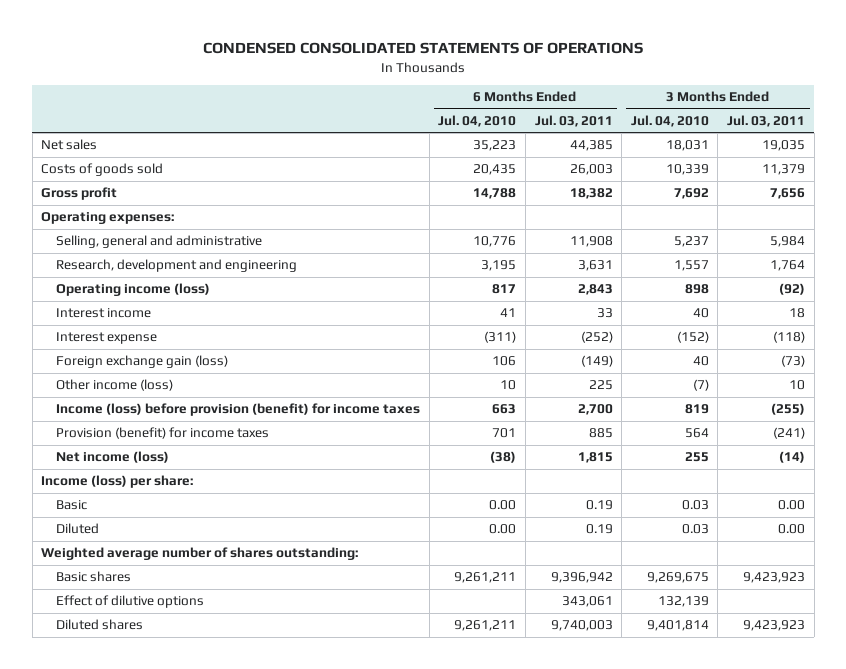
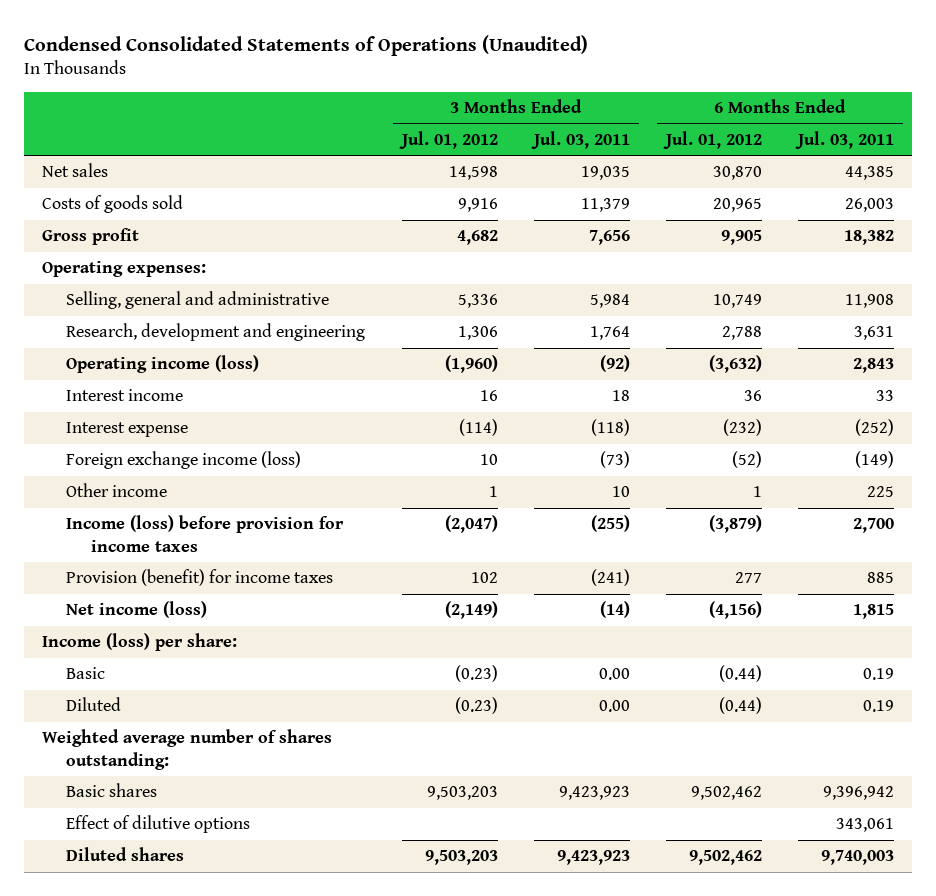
[203,42,644,55] CONDENSED CONSOLIDATED STATEMENTS OF OPERATIONS -> [23,34,588,56] Condensed Consolidated Statements of Operations (Unaudited)
[438,115,517,128] Jul. 04, 2010 -> none
[630,115,709,128] Jul. 04, 2010 -> none
none -> [398,130,498,149] Jul. 01, 2012
none -> [663,130,763,149] Jul. 01, 2012
[56,355,229,369] Foreign exchange gain (loss) -> [66,451,302,470] Foreign exchange income (loss)
[56,379,174,392] Other income (loss) -> [66,483,168,498] Other income
[56,403,421,417] Income (loss) before provision (benefit) for income taxes -> [66,515,345,552] Income (loss) before provision for income taxes

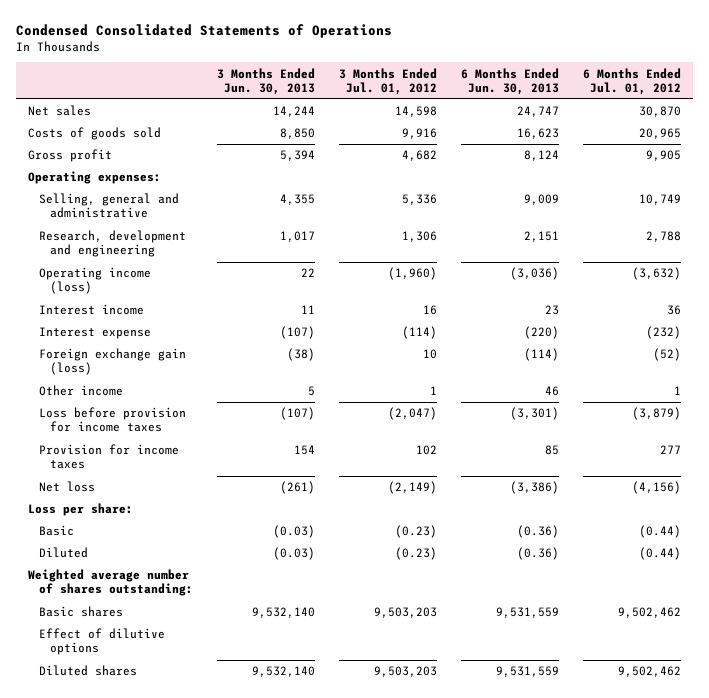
[23,34,588,56] Condensed Consolidated Statements of Operations (Unaudited) -> [16,23,393,38] Condensed Consolidated Statements of Operations
[530,130,630,149] Jul. 03, 2011 -> none
[795,130,895,149] Jul. 03, 2011 -> none
none -> [217,67,316,95] 3 Months Ended Jun. 30, 2013
none -> [461,67,560,95] 6 Months Ended Jun. 30, 2013
[66,451,302,470] Foreign exchange income (loss) -> [39,348,187,376] Foreign exchange gain (loss)
[66,515,345,552] Income (loss) before provision for income taxes -> [39,407,187,433] Loss before provision for income taxes
[66,569,334,587] Provision (benefit) for income taxes -> [39,444,180,470] Provision for income taxes
[66,601,208,619] Net income (loss) -> [39,481,96,493] Net loss
[42,633,238,652] Income (loss) per share: -> [28,503,134,517] Loss per share:

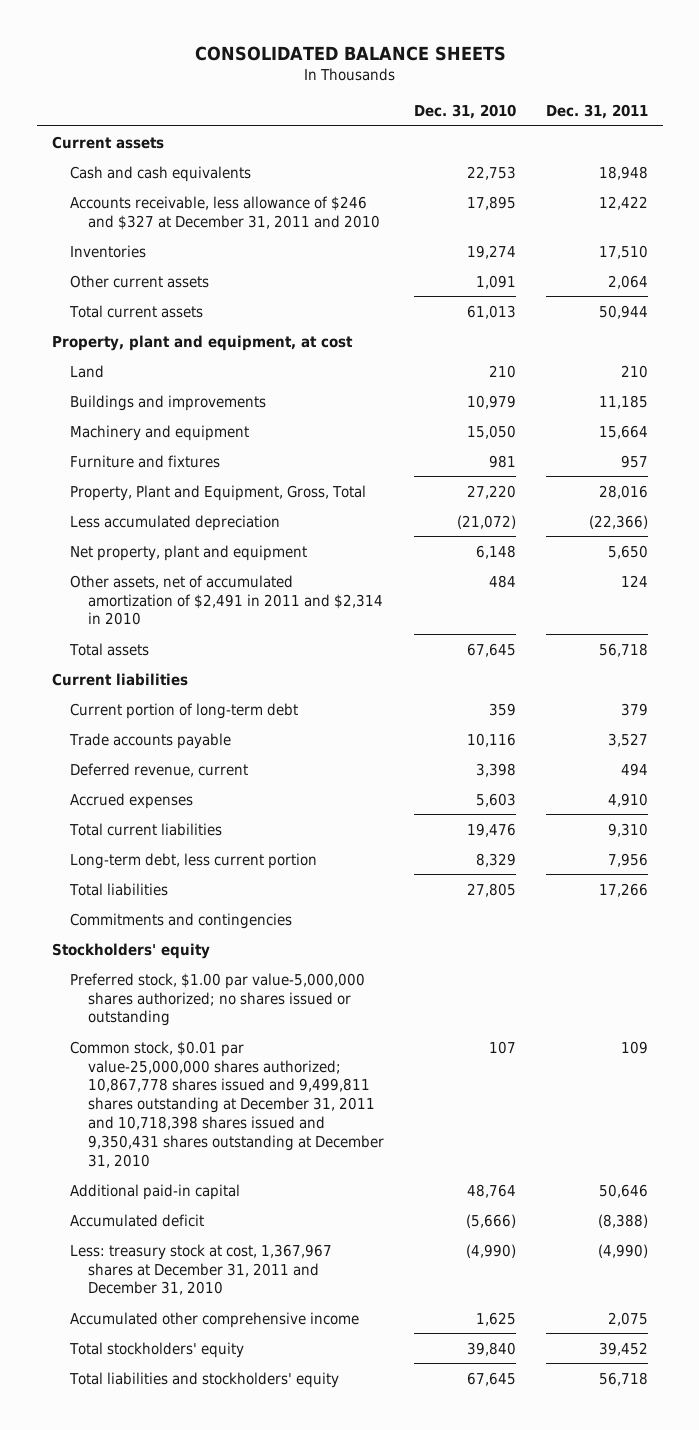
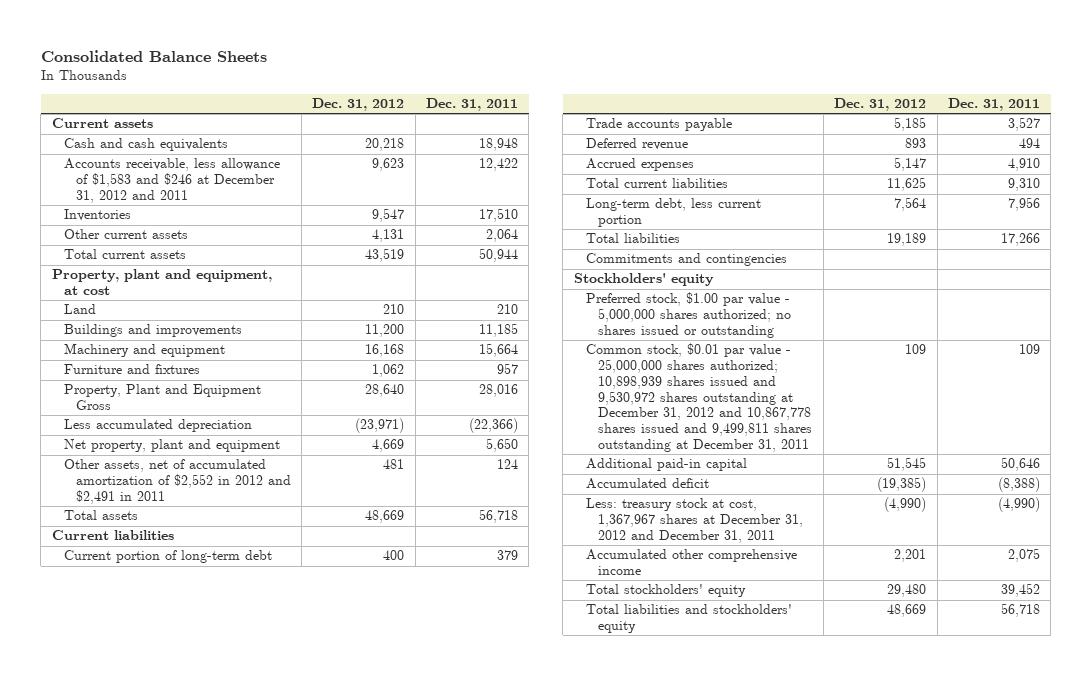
[194,45,506,61] CONSOLIDATED BALANCE SHEETS -> [40,49,267,62] Consolidated Balance Sheets
[413,104,516,120] Dec. 31, 2010 -> none
none -> [312,98,405,112] Dec. 31, 2012
[69,195,380,230] Accounts receivable, less allowance of $246 and $327 at December 31, 2011 and 2010 -> [63,158,280,203] Accounts receivable, less allowance of $1,583 and $246 at December 31, 2012 and 2011
[69,484,366,501] Property, Plant and Equipment, Gross, Total -> [63,384,261,411] Property, Plant and Equipment Gross
[69,574,383,626] Other assets, net of accumulated amortization of $2,491 in 2011 and $2,314 in 2010 -> [63,459,291,504] Other assets, net of accumulated amortization of $2,552 in 2012 and $2,491 in 2011
[69,762,248,777] Deferred revenue, current -> [585,138,688,151] Deferred revenue
[69,972,365,1027] Preferred stock, $1.00 par value-5,000,000 shares authorized; no shares issued or outstanding -> [585,292,791,338] Preferred stock, $1.00 par value - 5,000,000 shares authorized; no shares issued or outstanding
[69,1040,384,1168] Common stock, $0.01 par value-25,000,000 shares authorized; 10,867,778 shares issued and 9,499,811 shares outstanding at December 31, 2011 and 10,718,398 shares issued and 9,350,431 shares outstanding at December 31, 2010 -> [585,343,812,452] Common stock, $0.01 par value - 25,000,000 shares authorized; 10,898,939 shares issued and 9,530,972 shares outstanding at December 31, 2012 and 10,867,778 shares issued and 9,499,811 shares outstanding at December 31, 2011
[69,1243,332,1296] Less: treasury stock at cost, 1,367,967 shares at December 31, 2011 and December 31, 2010 -> [585,498,803,543] Less: treasury stock at cost, 1,367,967 shares at December 31, 2012 and December 31, 2011

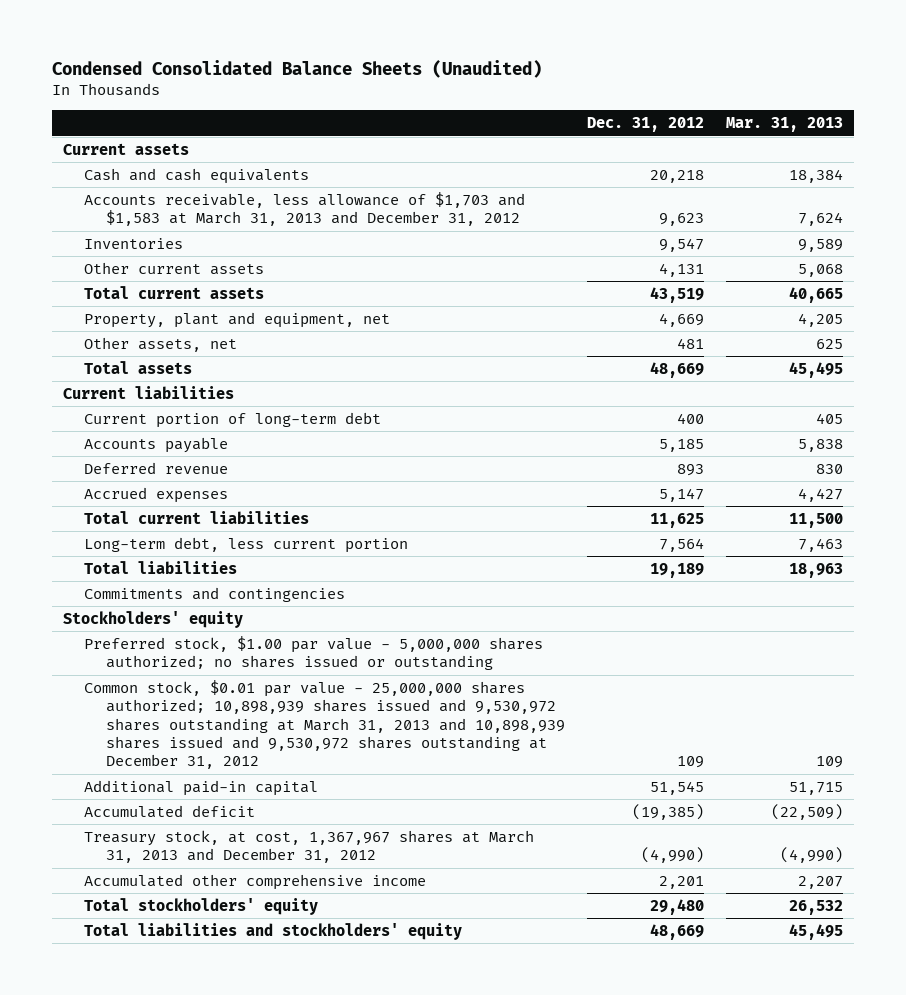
[40,49,267,62] Consolidated Balance Sheets -> [51,60,542,79] Condensed Consolidated Balance Sheets (Unaudited)
[426,98,519,112] Dec. 31, 2011 -> none
none -> [725,117,843,133] Mar. 31, 2013
[63,158,280,203] Accounts receivable, less allowance of $1,583 and $246 at December 31, 2012 and 2011 -> [84,191,526,227] Accounts receivable, less allowance of $1,703 and $1,583 at March 31, 2013 and December 31, 2012
[51,269,272,296] Property, plant and equipment, at cost -> none
[63,304,96,315] Land -> none
[63,324,242,338] Buildings and improvements -> none
[63,343,225,358] Machinery and equipment -> none
[63,364,200,375] Furniture and fixtures -> none
[63,384,261,411] Property, Plant and Equipment Gross -> none
[63,419,252,433] Less accumulated depreciation -> none
[63,439,280,453] Net property, plant and equipment -> [84,311,391,328] Property, plant and equipment, net
[63,459,291,504] Other assets, net of accumulated amortization of $2,552 in 2012 and $2,491 in 2011 -> [84,336,238,352] Other assets, net
[585,118,732,132] Trade accounts payable -> [84,436,229,453] Accounts payable
[585,343,812,452] Common stock, $0.01 par value - 25,000,000 shares authorized; 10,898,939 shares issued and 9,530,972 shares outstanding at December 31, 2012 and 10,867,778 shares issued and 9,499,811 shares outstanding at December 31, 2011 -> [84,679,566,770] Common stock, $0.01 par value - 25,000,000 shares authorized; 10,898,939 shares issued and 9,530,972 shares outstanding at March 31, 2013 and 10,898,939 shares issued and 9,530,972 shares outstanding at December 31, 2012
[585,498,803,543] Less: treasury stock at cost, 1,367,967 shares at December 31, 2012 and December 31, 2011 -> [84,829,535,864] Treasury stock, at cost, 1,367,967 shares at March 31, 2013 and December 31, 2012

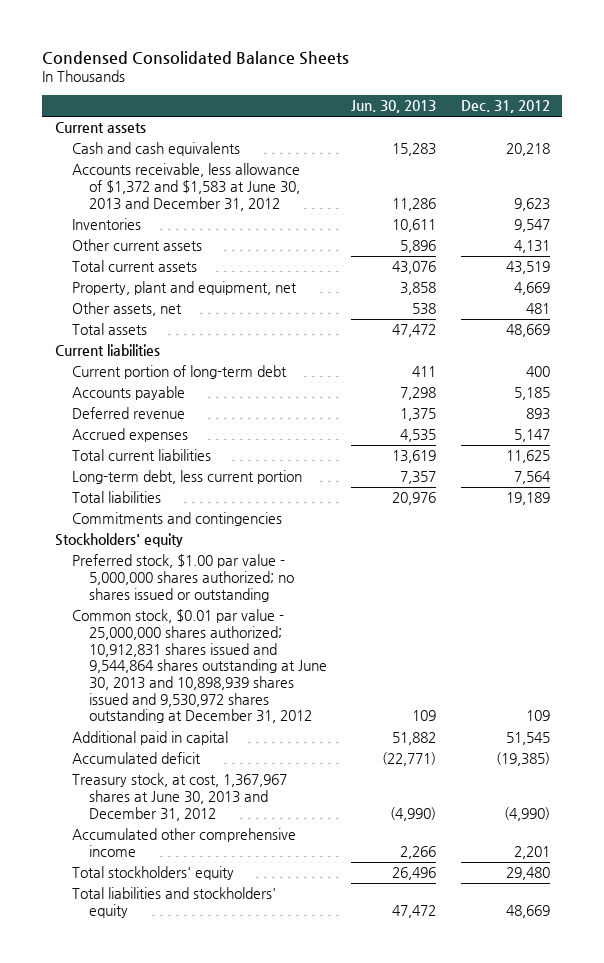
[51,60,542,79] Condensed Consolidated Balance Sheets (Unaudited) -> [42,51,350,66] Condensed Consolidated Balance Sheets
[725,117,843,133] Mar. 31, 2013 -> none
none -> [351,100,437,114] Jun. 30, 2013
[84,191,526,227] Accounts receivable, less allowance of $1,703 and $1,583 at March 31, 2013 and December 31, 2012 -> [71,163,300,211] Accounts receivable, less allowance of $1,372 and $1,583 at June 30, 2013 and December 31, 2012
[84,679,566,770] Common stock, $0.01 par value - 25,000,000 shares authorized; 10,898,939 shares issued and 9,530,972 shares outstanding at March 31, 2013 and 10,898,939 shares issued and 9,530,972 shares outstanding at December 31, 2012 -> [71,609,327,724] Common stock, $0.01 par value - 25,000,000 shares authorized; 10,912,831 shares issued and 9,544,864 shares outstanding at June 30, 2013 and 10,898,939 shares issued and 9,530,972 shares outstanding at December 31, 2012
[84,779,319,796] Additional paid-in capital -> [71,731,228,746] Additional paid in capital
[84,829,535,864] Treasury stock, at cost, 1,367,967 shares at March 31, 2013 and December 31, 2012 -> [71,773,287,821] Treasury stock, at cost, 1,367,967 shares at June 30, 2013 and December 31, 2012

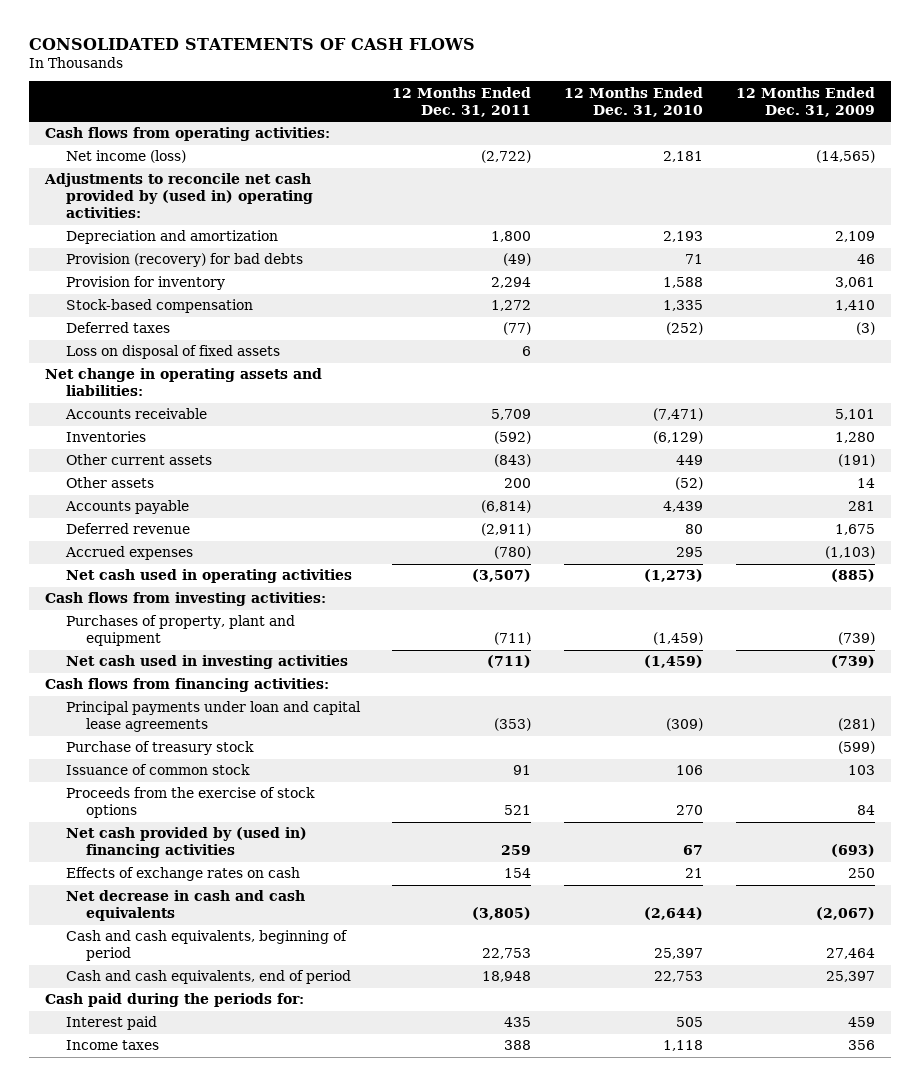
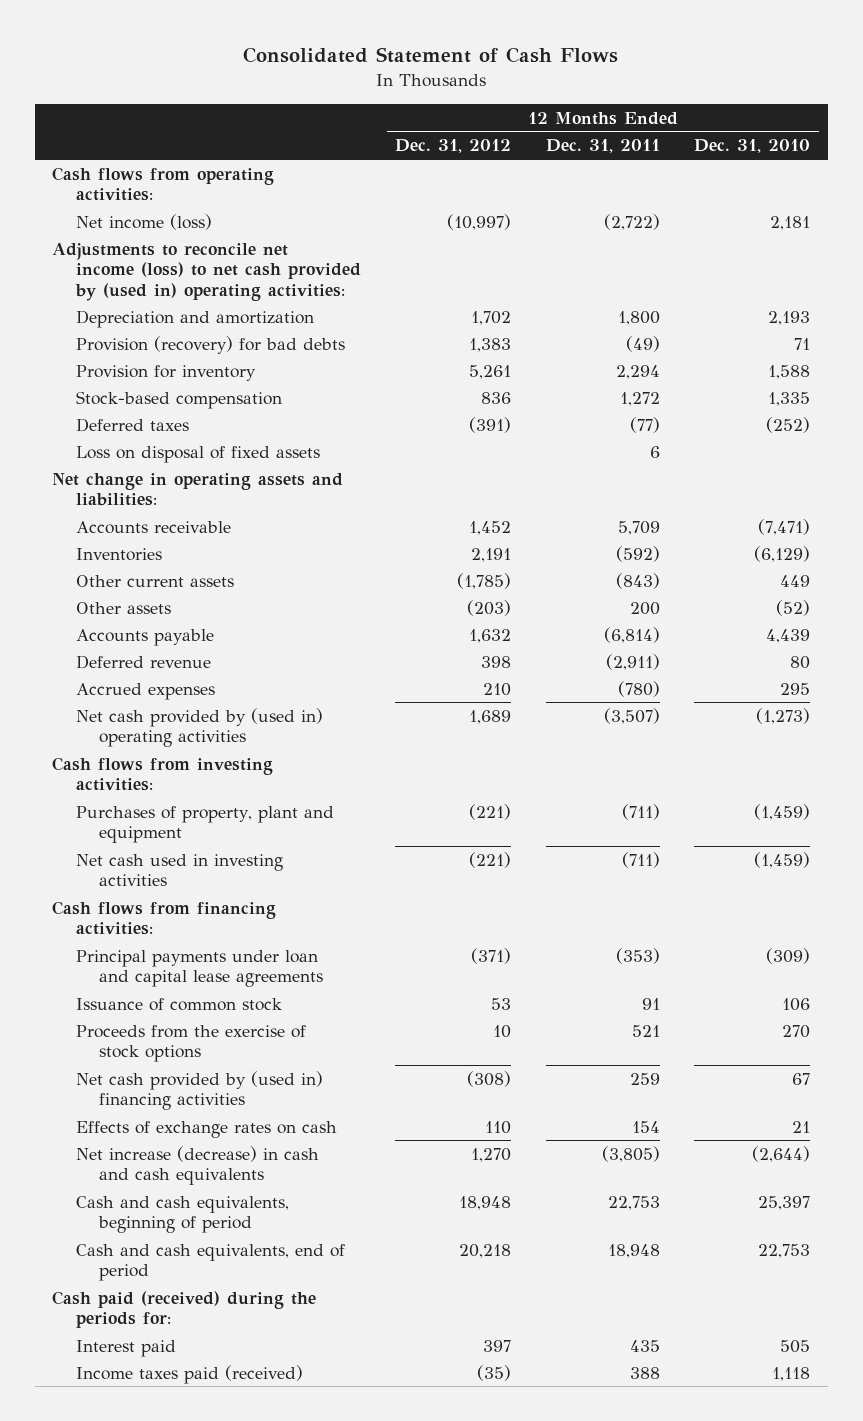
[29,37,476,50] CONSOLIDATED STATEMENTS OF CASH FLOWS -> [243,47,619,64] Consolidated Statement of Cash Flows
[735,86,875,117] 12 Months Ended Dec. 31, 2009 -> none
none -> [395,139,512,154] Dec. 31, 2012
[44,173,313,219] Adjustments to reconcile net cash provided by (used in) operating activities: -> [52,242,361,301] Adjustments to reconcile net income (loss) to net cash provided by (used in) operating activities:
[65,569,352,584] Net cash used in operating activities -> [75,707,323,748] Net cash provided by (used in) operating activities
[65,741,254,756] Purchase of treasury stock -> none
[65,890,305,922] Net decrease in cash and cash equivalents -> [75,1145,319,1186] Net increase (decrease) in cash and cash equivalents
[45,993,305,1008] Cash paid during the periods for: -> [52,1290,317,1329] Cash paid (received) during the periods for:
[65,1040,159,1051] Income taxes -> [75,1364,303,1384] Income taxes paid (received)

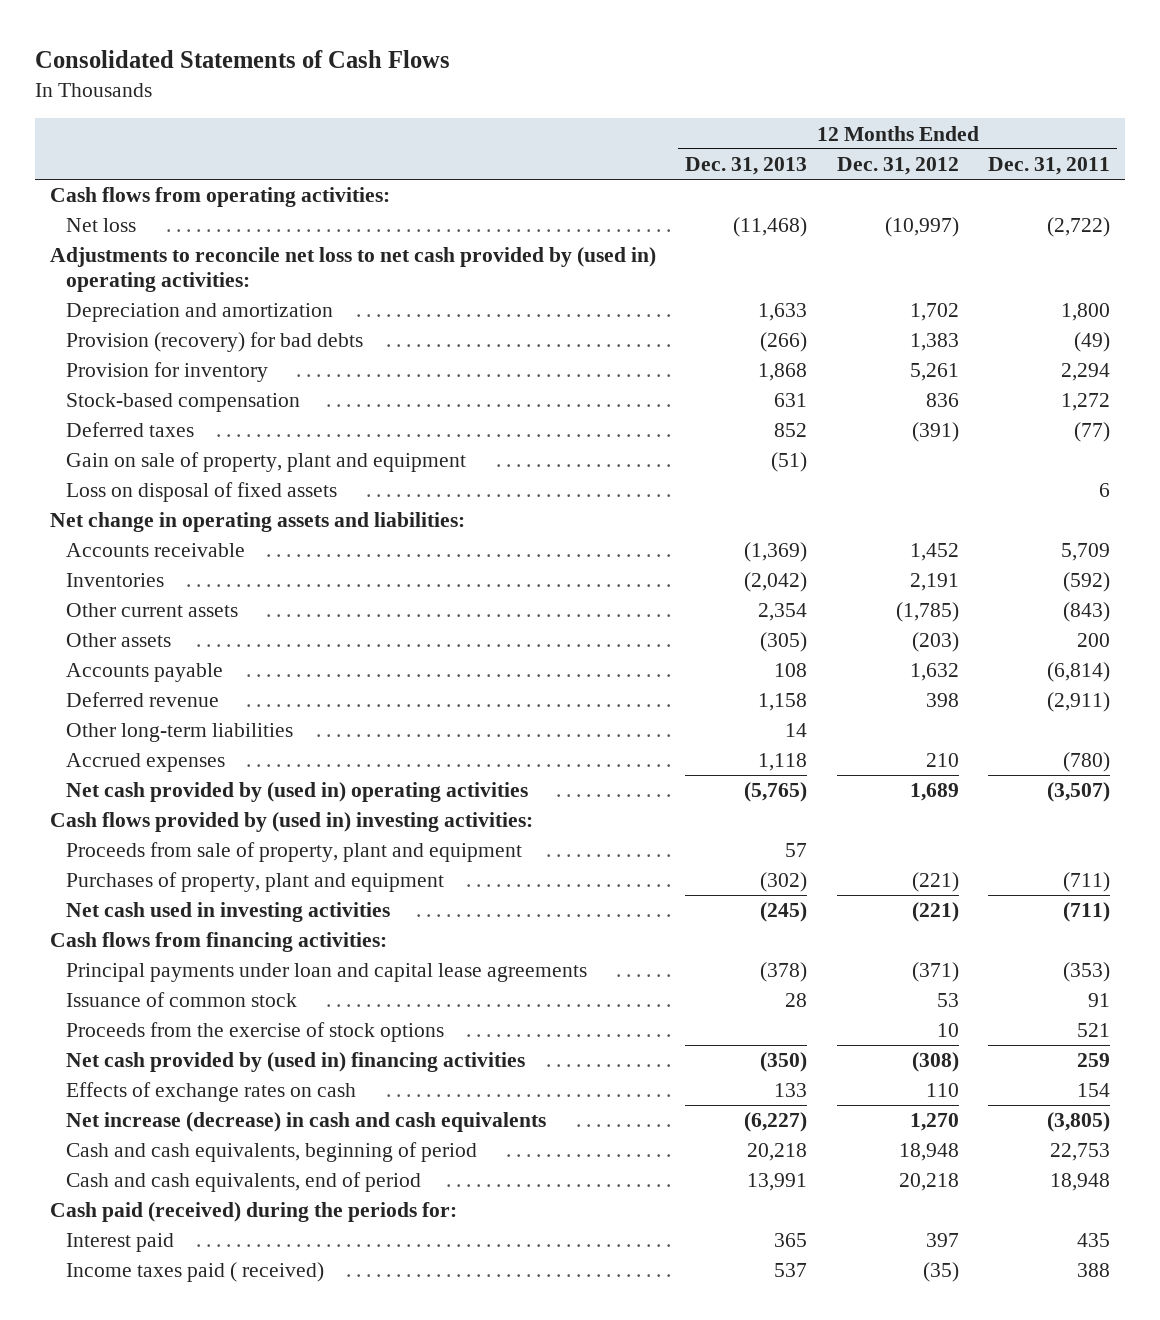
[243,47,619,64] Consolidated Statement of Cash Flows -> [35,50,451,69] Consolidated Statements of Cash Flows
[694,139,811,154] Dec. 31, 2010 -> none
none -> [685,157,808,176] Dec. 31, 2013
[75,213,212,230] Net income (loss) -> [66,218,137,233] Net loss
[52,242,361,301] Adjustments to reconcile net income (loss) to net cash provided by (used in) operating activities: -> [50,247,657,292] Adjustments to reconcile net loss to net cash provided by (used in) operating activities:
none -> [66,452,467,473] Gain on sale of property, plant and equipment
none -> [66,723,294,743] Other long-term liabilities
[52,756,274,792] Cash flows from investing activities: -> [50,812,534,833] Cash flows provided by (used in) investing activities:
none -> [66,842,523,863] Proceeds from sale of property, plant and equipment
[75,1364,303,1384] Income taxes paid (received) -> [66,1262,325,1283] Income taxes paid ( received)

